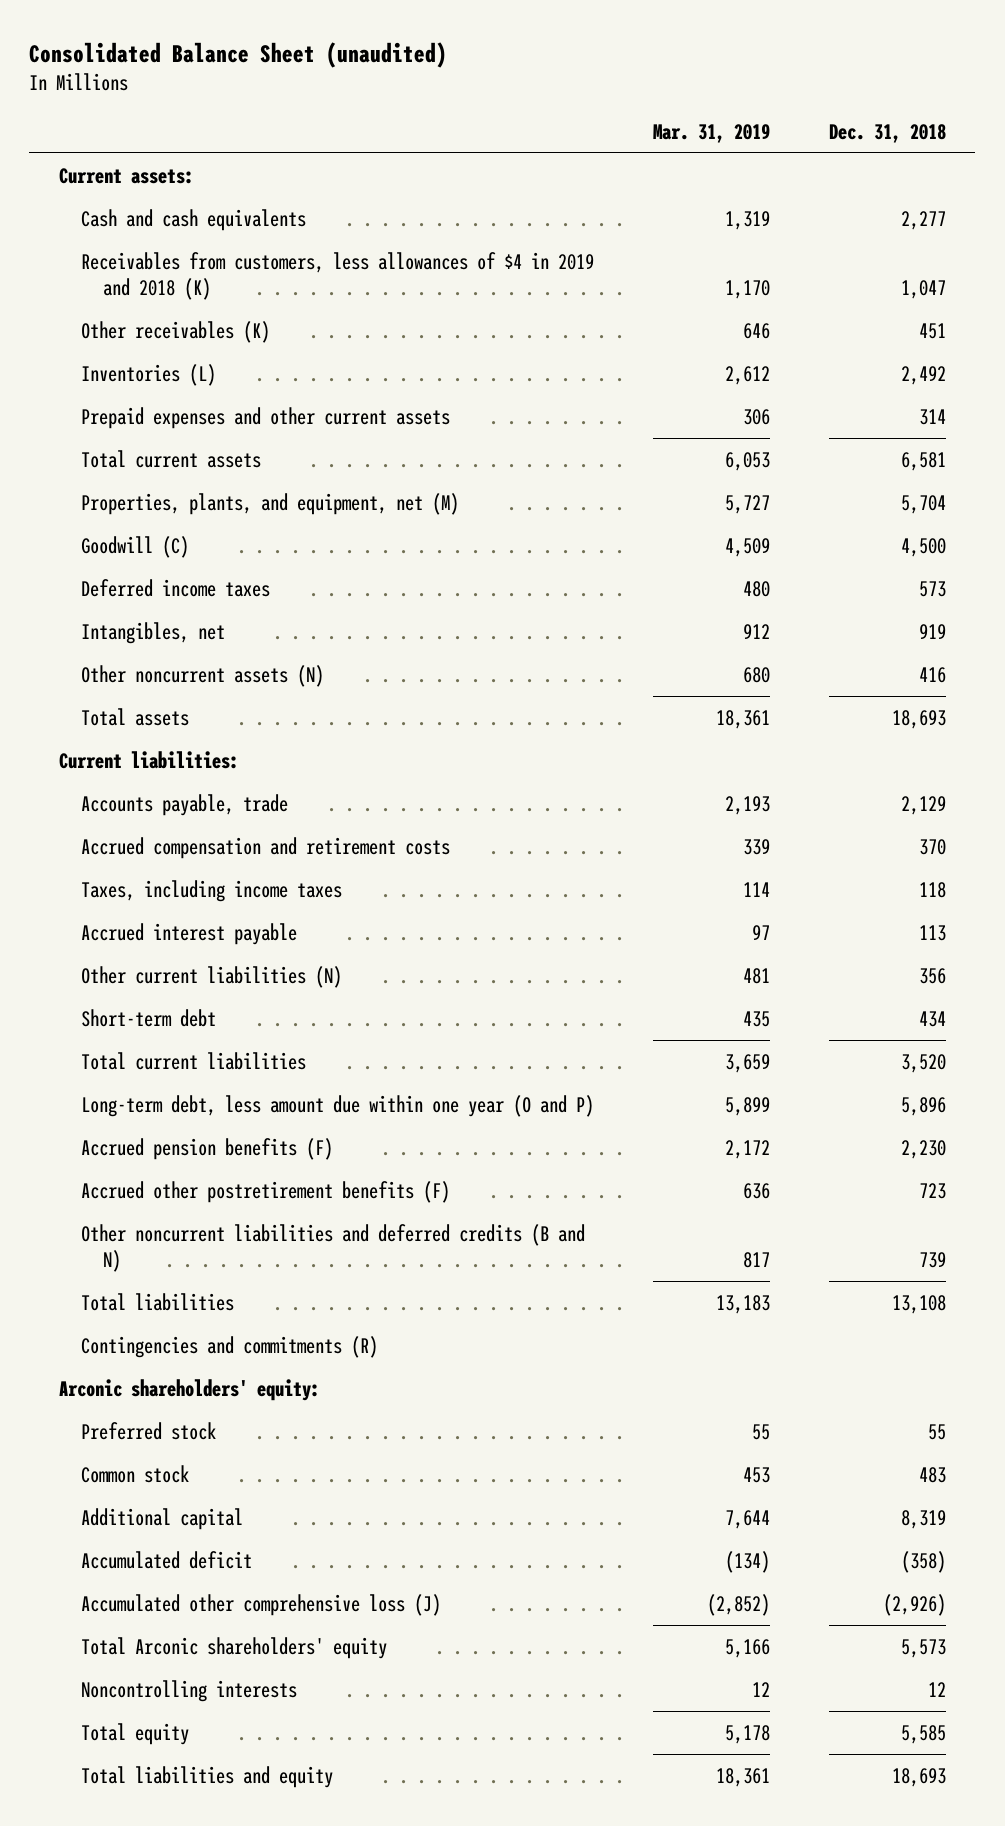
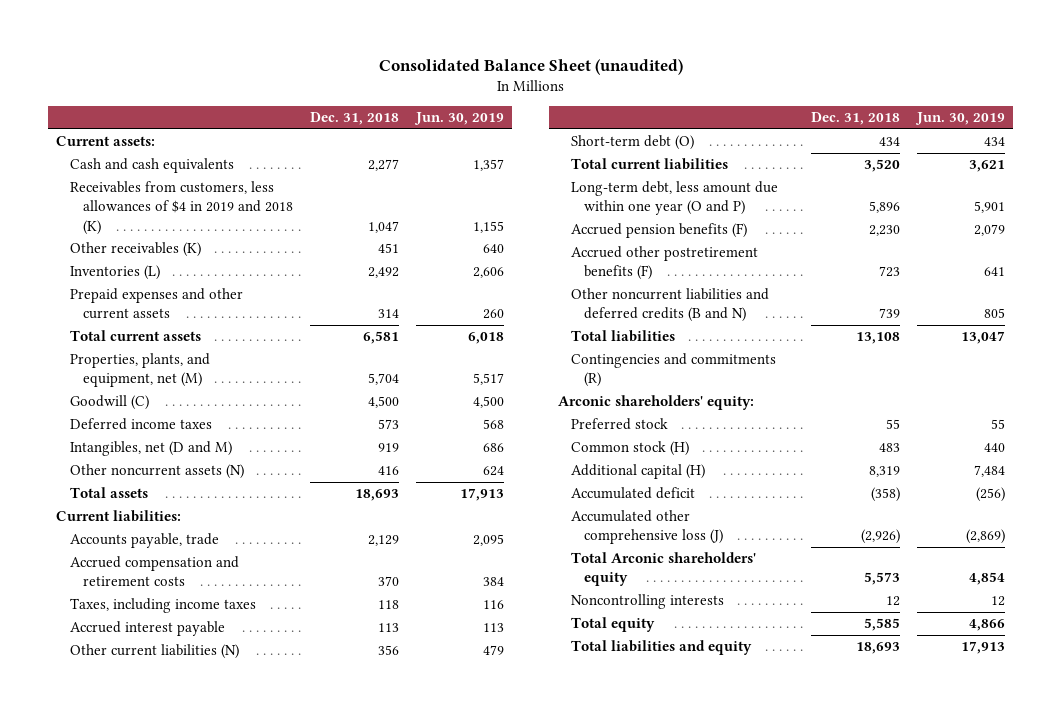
[653,123,771,143] Mar. 31, 2019 -> none
none -> [413,112,504,126] Jun. 30, 2019
[81,621,226,644] Intangibles, net -> [69,441,232,457] Intangibles, net (D and M)
[81,1008,217,1027] Short-term debt -> [570,135,694,151] Short-term debt (O)
[81,1464,190,1483] Common stock -> [570,441,689,457] Common stock (H)
[81,1507,244,1530] Additional capital -> [570,464,705,480] Additional capital (H)

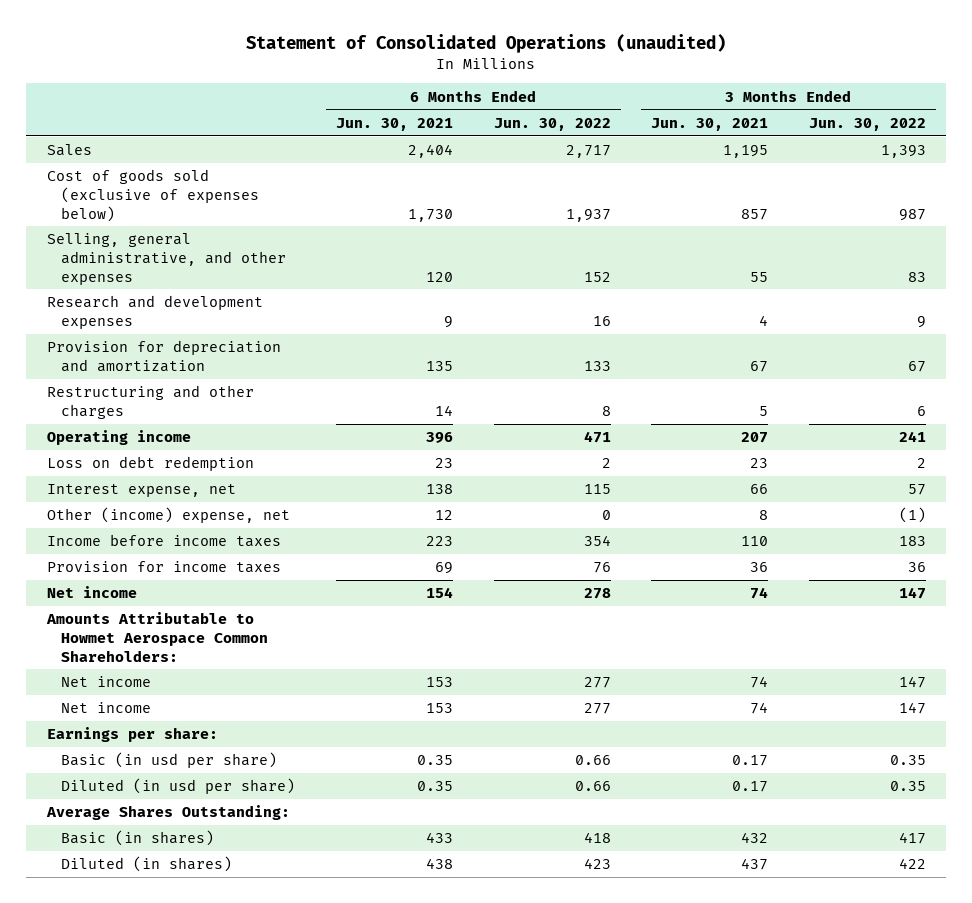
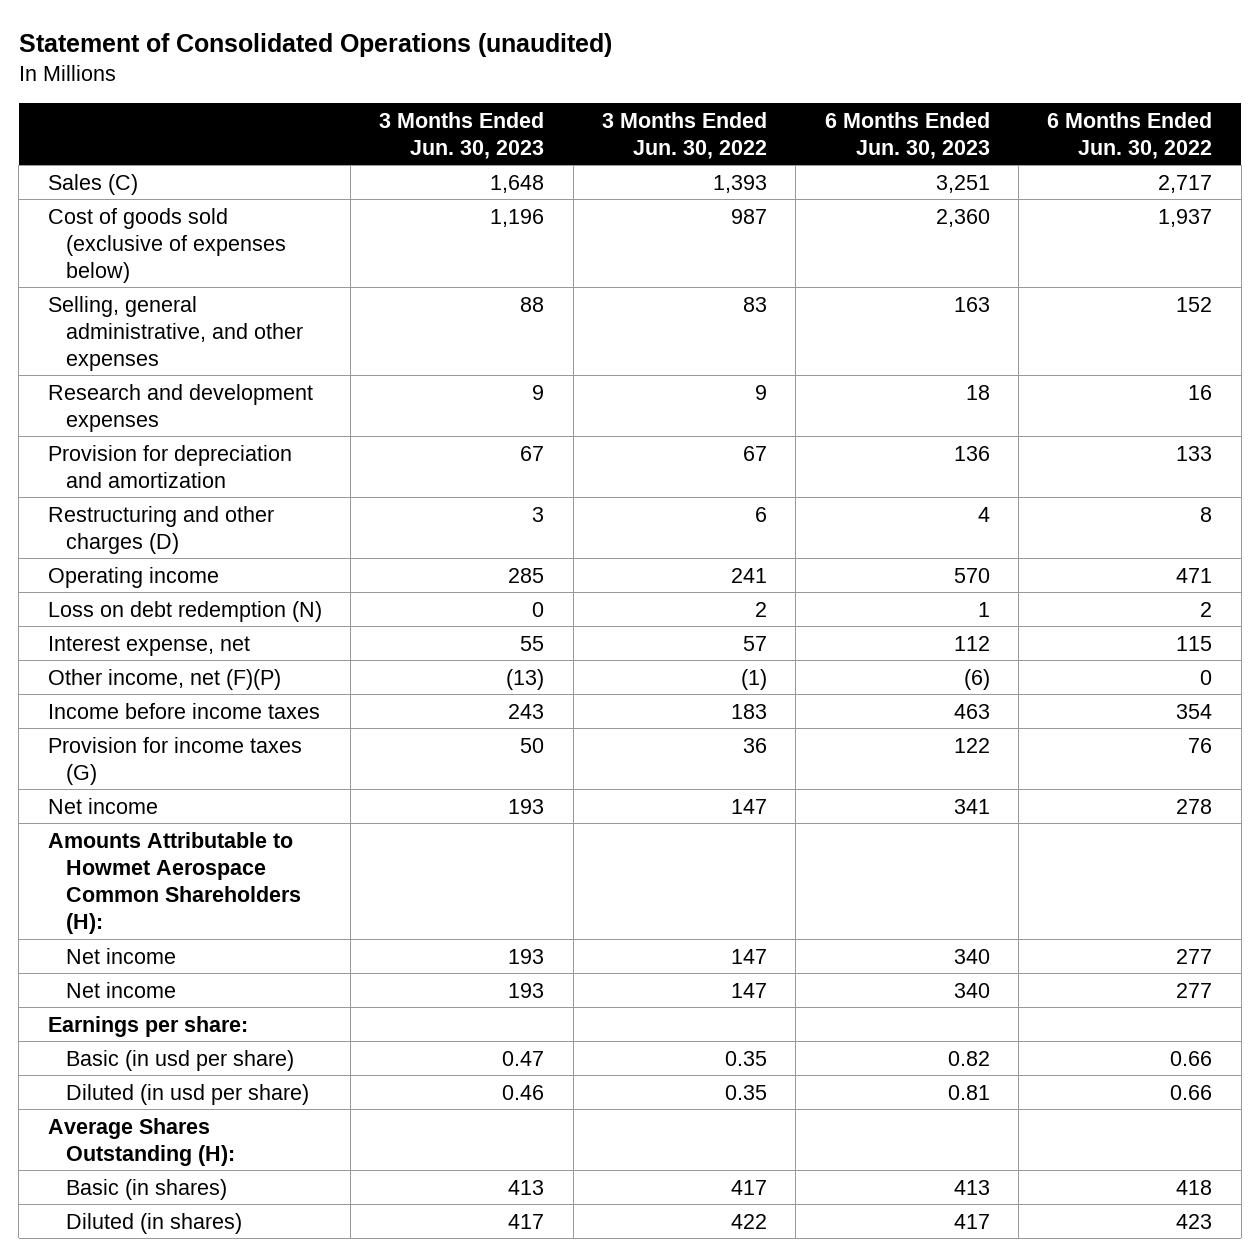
[335,117,453,131] Jun. 30, 2021 -> none
[651,117,769,131] Jun. 30, 2021 -> none
none -> [379,111,545,159] 3 Months Ended Jun. 30, 2023
none -> [824,111,990,159] 6 Months Ended Jun. 30, 2023
[46,144,92,157] Sales -> [47,173,138,195] Sales (C)
[46,385,254,419] Restructuring and other charges -> [47,505,274,554] Restructuring and other charges (D)
[46,456,254,472] Loss on debt redemption -> [47,600,322,622] Loss on debt redemption (N)
[46,507,290,524] Other (income) expense, net -> [47,668,281,690] Other income, net (F)(P)
[46,561,281,574] Provision for income taxes -> [47,736,302,785] Provision for income taxes (G)
[45,612,269,662] Amounts Attributable to Howmet Aerospace Common Shareholders: -> [47,831,301,934] Amounts Attributable to Howmet Aerospace Common Shareholders (H):
[45,805,290,821] Average Shares Outstanding: -> [47,1117,235,1166] Average Shares Outstanding (H):

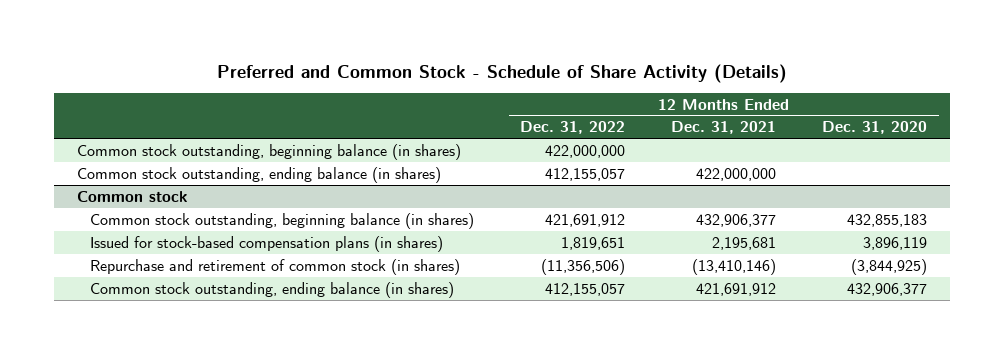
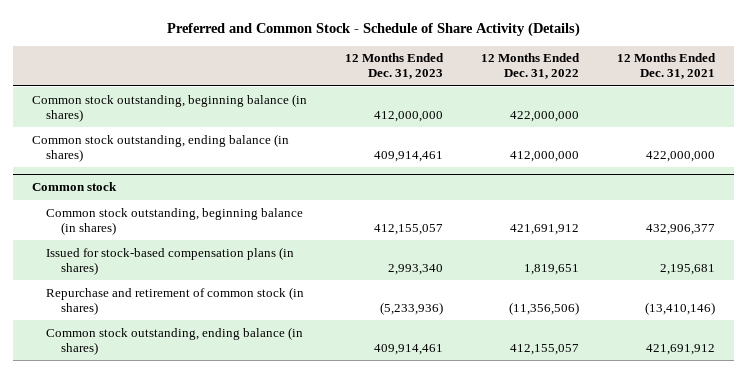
[822,121,928,135] Dec. 31, 2020 -> none
none -> [345,53,445,80] 12 Months Ended Dec. 31, 2023
[545,167,626,181] 412,155,057 -> [510,150,580,162] 412,000,000

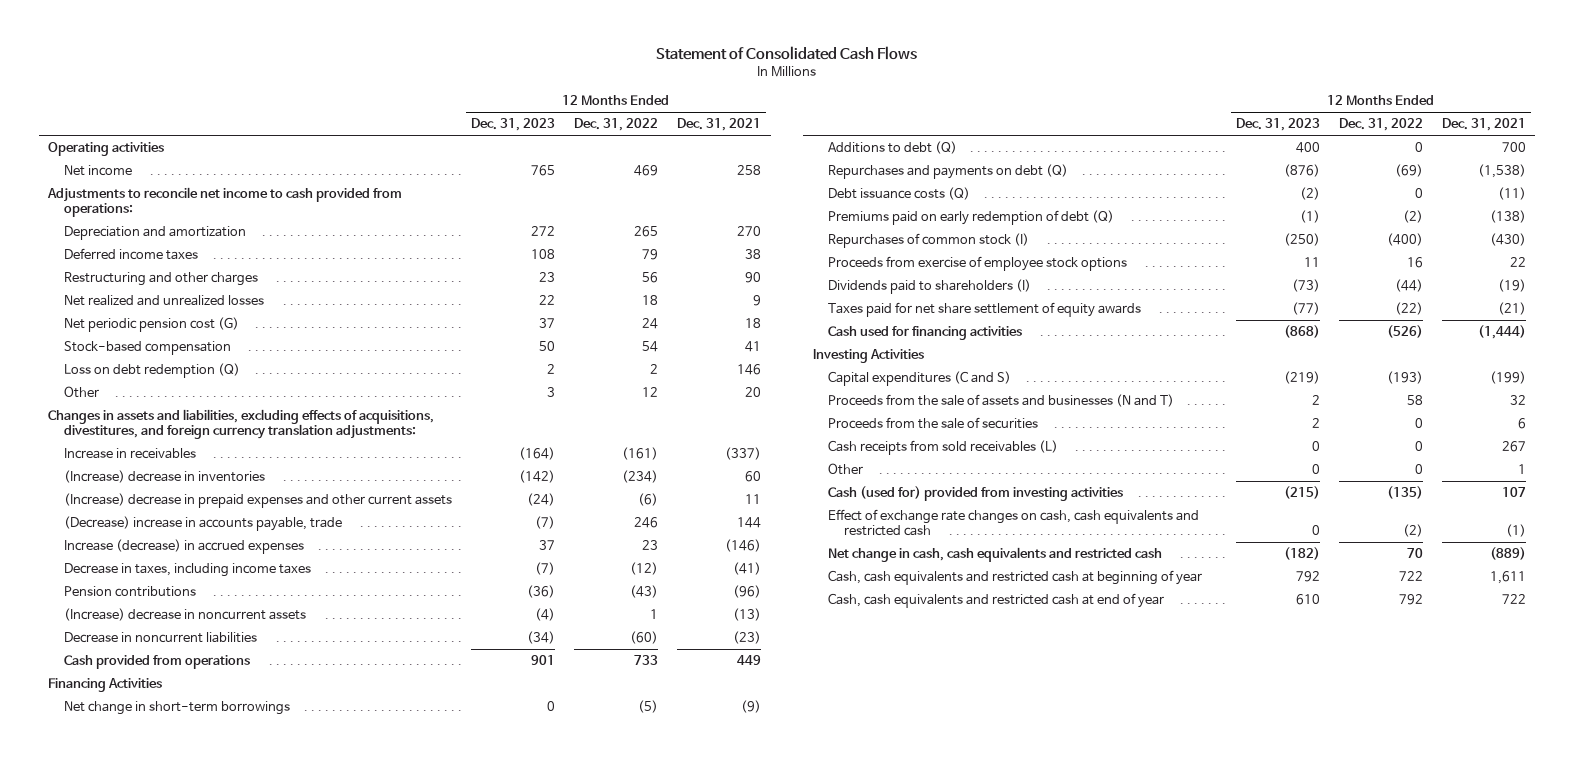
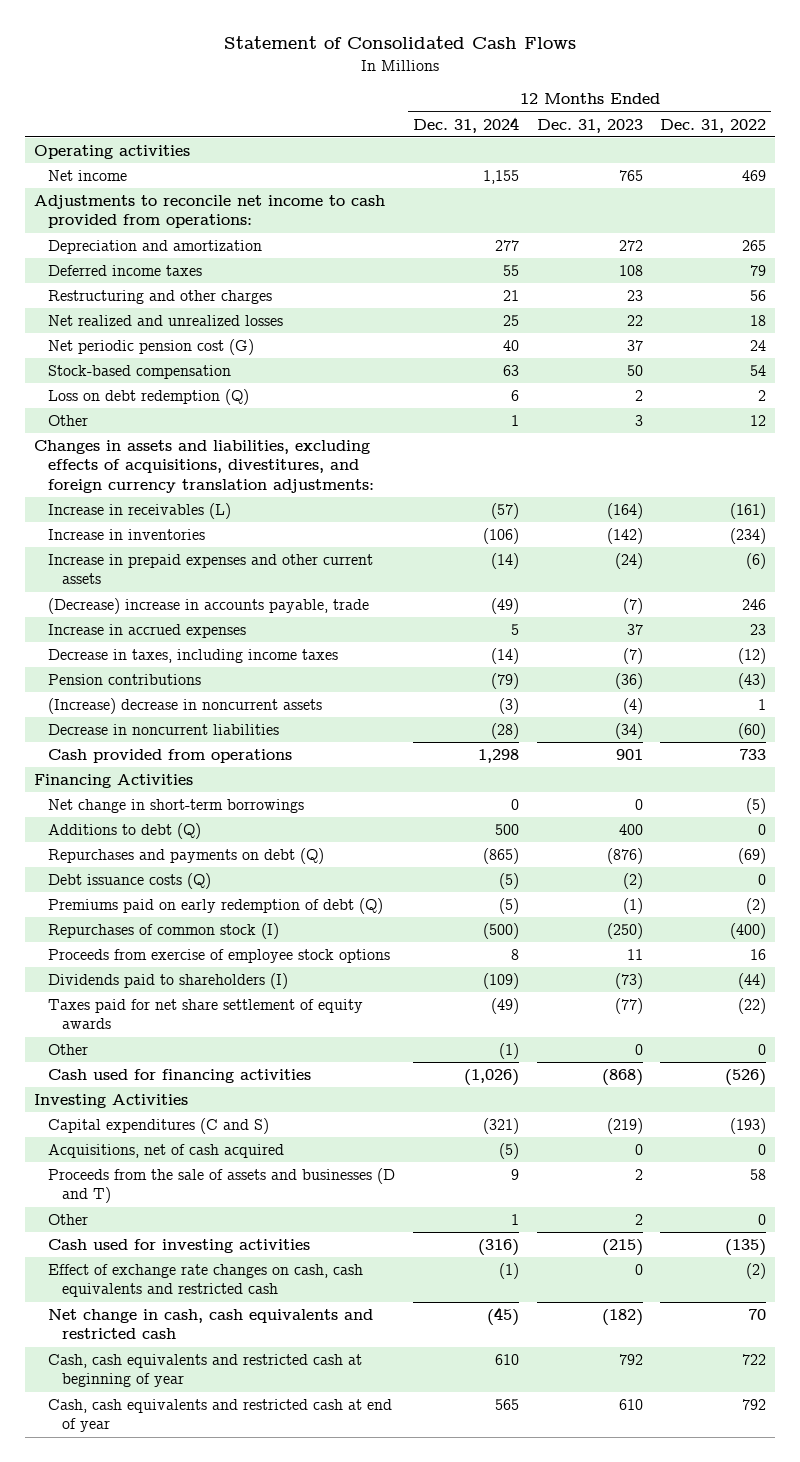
[677,118,762,132] Dec. 31, 2021 -> none
none -> [412,116,519,133] Dec. 31, 2024
[64,448,197,460] Increase in receivables -> [47,503,231,520] Increase in receivables (L)
[64,470,266,484] (Increase) decrease in inventories -> [47,529,205,541] Increase in inventories
[64,493,453,509] (Increase) decrease in prepaid expenses and other current assets -> [47,554,373,585] Increase in prepaid expenses and other current assets
[64,539,305,555] Increase (decrease) in accrued expenses -> [47,624,246,639] Increase in accrued expenses
[828,463,864,476] Other -> [47,1044,88,1056] Other
[828,417,1039,430] Proceeds from the sale of securities -> none
[828,440,1059,456] Cash receipts from sold receivables (L) -> none
none -> [47,1144,284,1159] Acquisitions, net of cash acquired
[828,394,1175,408] Proceeds from the sale of assets and businesses (N and T) -> [47,1168,395,1204] Proceeds from the sale of assets and businesses (D and T)
none -> [47,1214,88,1226] Other
[828,486,1124,502] Cash (used for) provided from investing activities -> [47,1239,310,1254] Cash used for investing activities

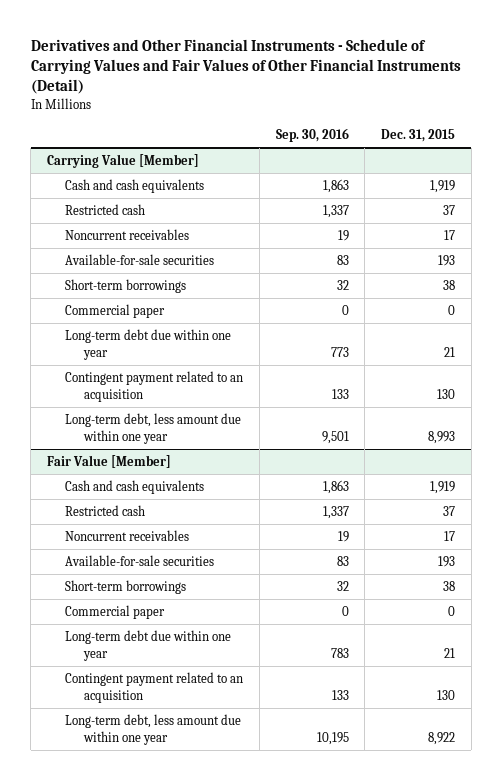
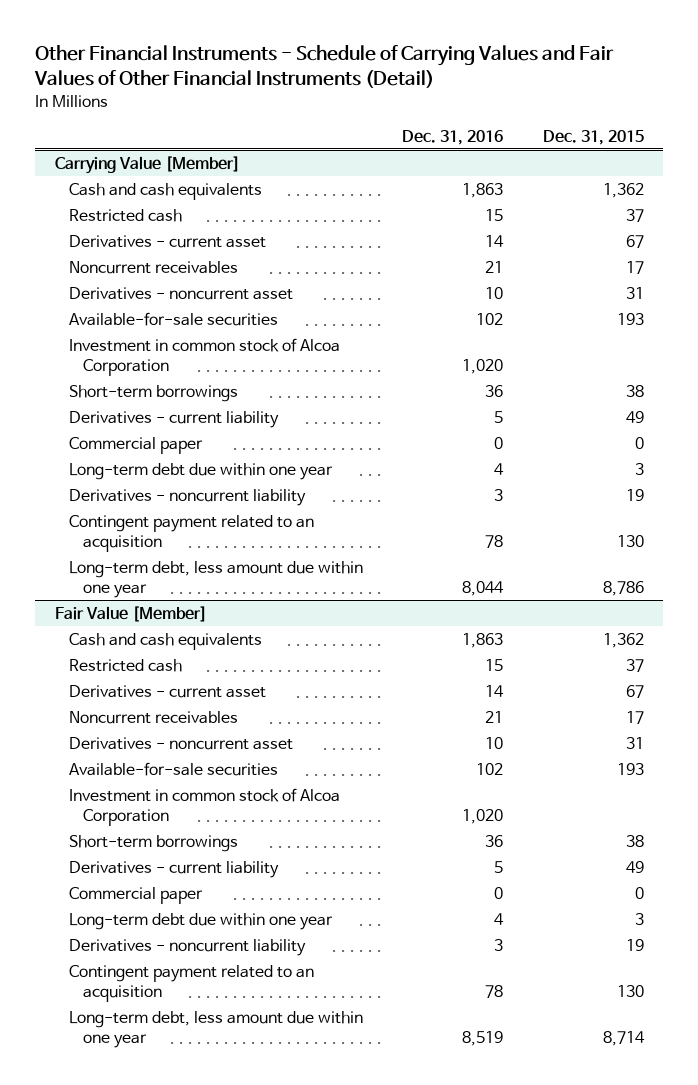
[30,39,461,95] Derivatives and Other Financial Instruments - Schedule of Carrying Values and Fair Values of Other Financial Instruments (Detail) -> [34,45,615,89] Other Financial Instruments - Schedule of Carrying Values and Fair Values of Other Financial Instruments (Detail)
[275,128,349,143] Sep. 30, 2016 -> none
none -> [402,129,504,145] Dec. 31, 2016
[429,180,455,194] 1,919 -> [602,182,644,198] 1,362
none -> [68,234,266,248] Derivatives - current asset
none -> [68,286,293,300] Derivatives - noncurrent asset
none -> [68,337,340,376] Investment in common stock of Alcoa Corporation
none -> [68,410,279,428] Derivatives - current liability
[443,346,455,357] 21 -> [634,462,644,475] 3
none -> [68,488,306,506] Derivatives - noncurrent liability
[427,430,455,444] 8,993 -> [602,580,644,596] 8,786
[429,481,455,495] 1,919 -> [602,632,644,648] 1,362
none -> [68,684,266,698] Derivatives - current asset
none -> [68,736,293,750] Derivatives - noncurrent asset
none -> [68,787,340,826] Investment in common stock of Alcoa Corporation
none -> [68,860,279,878] Derivatives - current liability
[443,647,455,658] 21 -> [634,912,644,925] 3
none -> [68,938,306,956] Derivatives - noncurrent liability
[427,731,455,745] 8,922 -> [602,1030,645,1046] 8,714

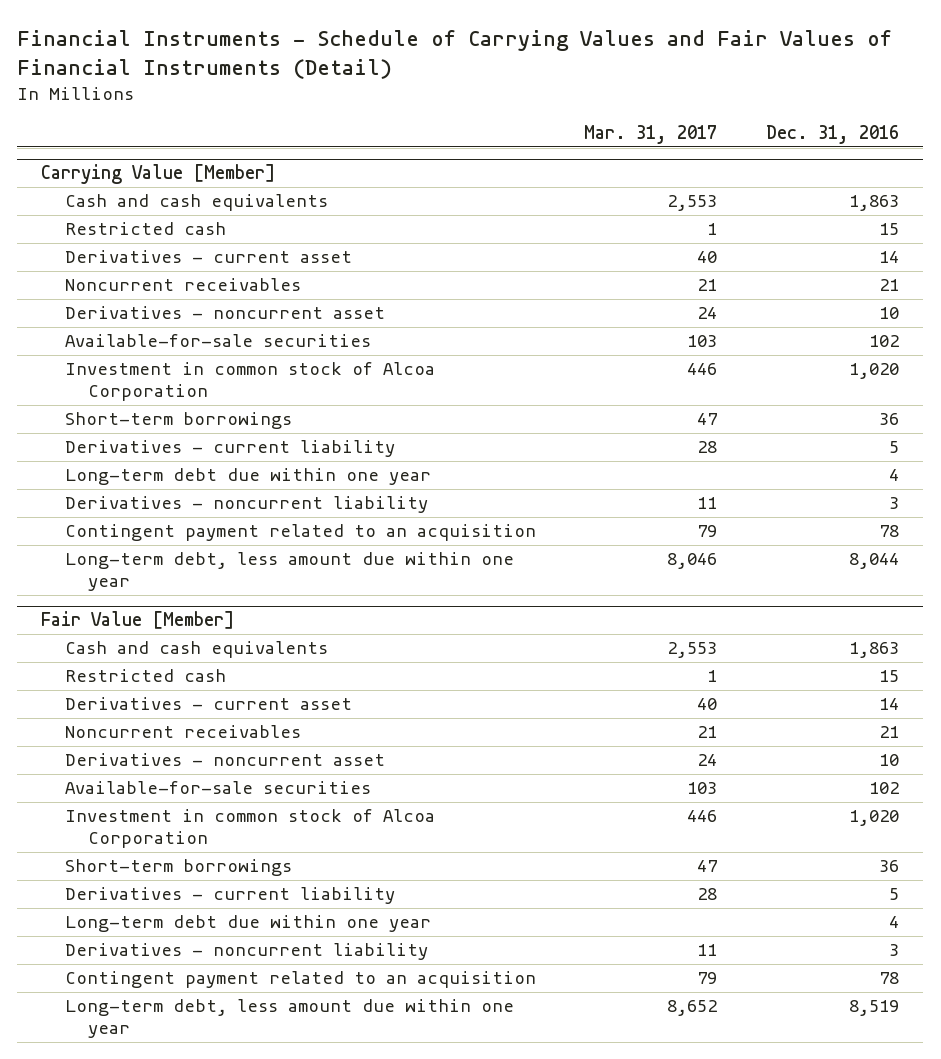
[34,45,615,89] Other Financial Instruments - Schedule of Carrying Values and Fair Values of Other Financial Instruments (Detail) -> [17,30,893,80] Financial Instruments - Schedule of Carrying Values and Fair Values of Financial Instruments (Detail)
[542,129,644,145] Dec. 31, 2015 -> none
none -> [584,125,718,145] Mar. 31, 2017
[68,436,203,454] Commercial paper -> none
[68,886,203,904] Commercial paper -> none

